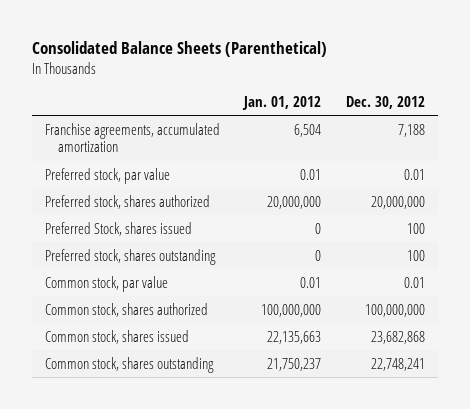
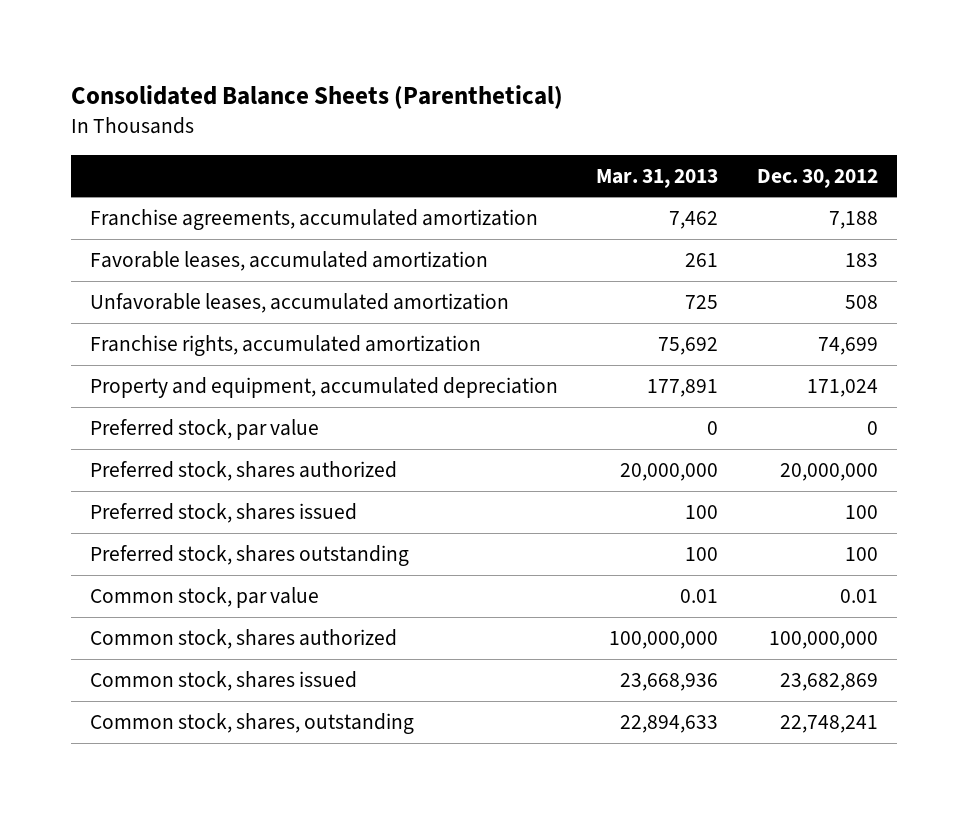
[242,95,322,110] Jan. 01, 2012 -> none
none -> [596,168,719,188] Mar. 31, 2013
none -> [89,250,488,271] Favorable leases, accumulated amortization
none -> [89,292,509,313] Unfavorable leases, accumulated amortization
none -> [89,334,481,356] Franchise rights, accumulated amortization
none -> [89,376,558,398] Property and equipment, accumulated depreciation
[404,168,426,180] 0.01 -> [866,420,878,435] 0
[44,221,192,236] Preferred Stock, shares issued -> [89,502,357,523] Preferred stock, shares issued
[371,330,426,344] 23,682,868 -> [779,672,878,691] 23,682,869
[44,356,214,373] Common stock, shares outstanding -> [89,712,414,734] Common stock, shares, outstanding

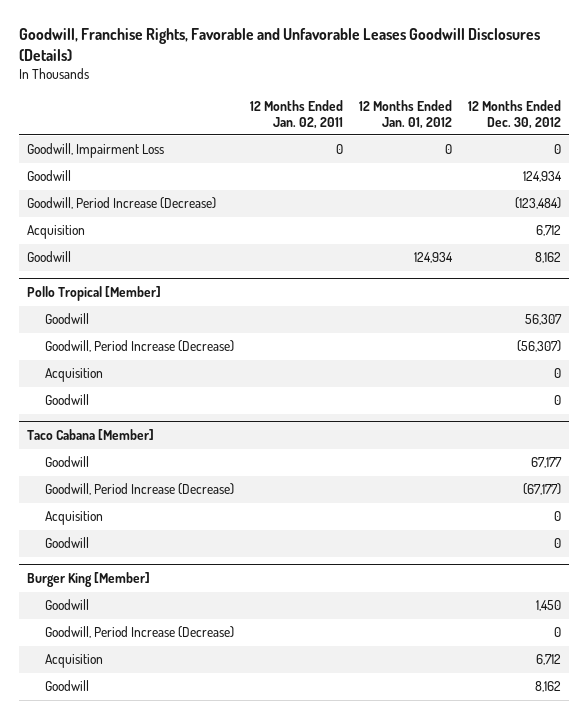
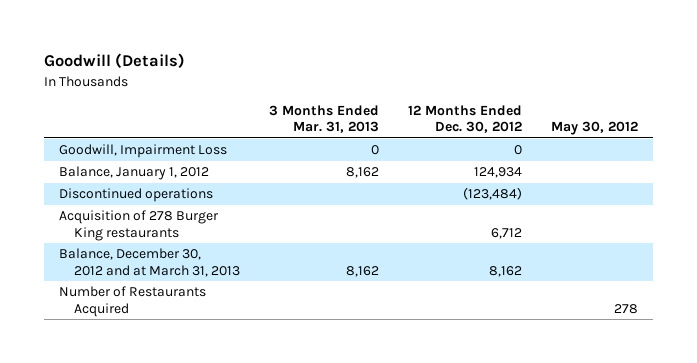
[18,27,540,61] Goodwill, Franchise Rights, Favorable and Unfavorable Leases Goodwill Disclosures (Details) -> [44,53,186,69] Goodwill (Details)
[249,99,343,129] 12 Months Ended Jan. 02, 2011 -> none
[358,99,452,129] 12 Months Ended Jan. 01, 2012 -> none
none -> [269,105,380,134] 3 Months Ended Mar. 31, 2013
none -> [551,121,639,136] May 30, 2012
[26,286,161,302] Pollo Tropical [Member] -> none
[44,313,89,325] Goodwill -> none
[44,340,234,353] Goodwill, Period Increase (Decrease) -> none
[44,368,103,383] Acquisition -> none
[44,394,89,406] Goodwill -> none
[26,429,154,441] Taco Cabana [Member] -> none
[44,456,89,468] Goodwill -> none
[44,483,234,496] Goodwill, Period Increase (Decrease) -> none
[44,511,103,526] Acquisition -> none
[44,537,89,549] Goodwill -> none
[26,572,150,588] Burger King [Member] -> none
[44,599,89,611] Goodwill -> none
[44,626,234,639] Goodwill, Period Increase (Decrease) -> none
[44,654,103,669] Acquisition -> none
[44,680,89,692] Goodwill -> none
[26,170,71,182] Goodwill -> [59,166,210,181] Balance, January 1, 2012
[26,197,216,210] Goodwill, Period Increase (Decrease) -> [59,188,214,203] Discontinued operations
[26,225,85,240] Acquisition -> [59,210,220,241] Acquisition of 278 Burger King restaurants
[26,251,71,263] Goodwill -> [59,248,241,277] Balance, December 30, 2012 and at March 31, 2013
none -> [59,286,207,317] Number of Restaurants Acquired

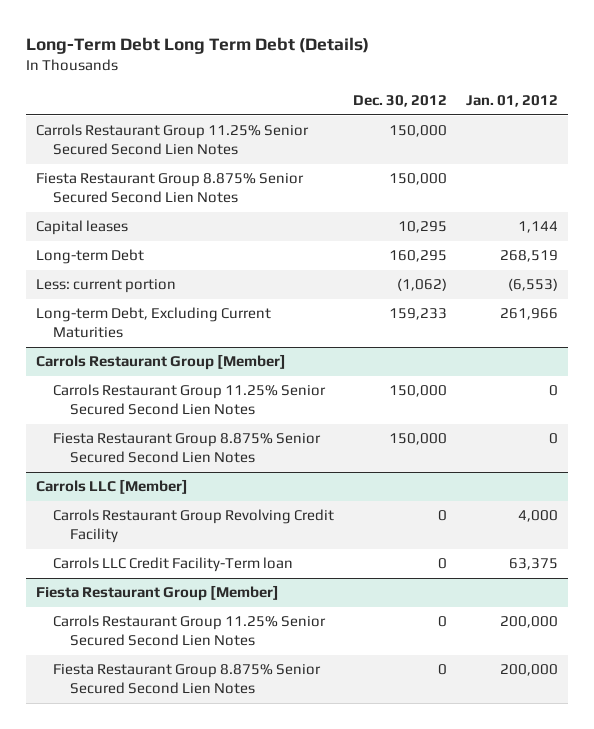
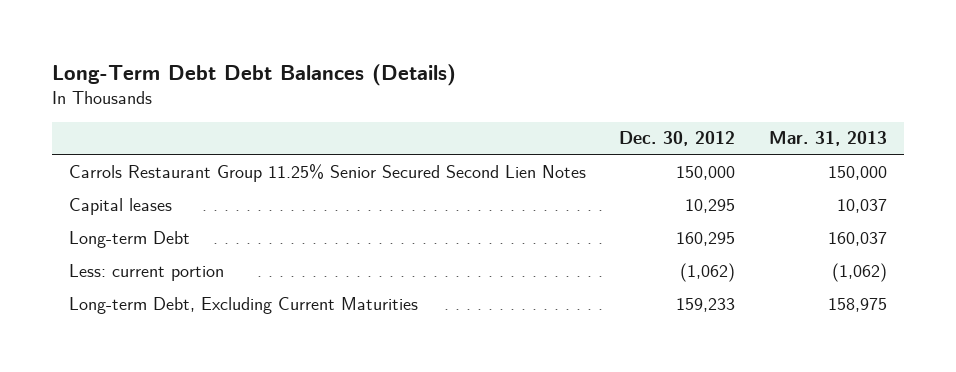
[26,36,370,54] Long-Term Debt Long Term Debt (Details) -> [51,63,456,86] Long-Term Debt Debt Balances (Details)
[466,94,559,107] Jan. 01, 2012 -> none
none -> [769,131,888,147] Mar. 31, 2013
[35,173,304,204] Fiesta Restaurant Group 8.875% Senior Secured Second Lien Notes -> none
[35,354,286,371] Carrols Restaurant Group [Member] -> none
[52,384,326,416] Carrols Restaurant Group 11.25% Senior Secured Second Lien Notes -> none
[52,433,321,464] Fiesta Restaurant Group 8.875% Senior Secured Second Lien Notes -> none
[35,479,188,495] Carrols LLC [Member] -> none
[52,509,334,544] Carrols Restaurant Group Revolving Credit Facility -> none
[52,557,293,573] Carrols LLC Credit Facility-Term loan -> none
[35,585,279,602] Fiesta Restaurant Group [Member] -> none
[52,615,326,647] Carrols Restaurant Group 11.25% Senior Secured Second Lien Notes -> none
[52,664,321,695] Fiesta Restaurant Group 8.875% Senior Secured Second Lien Notes -> none

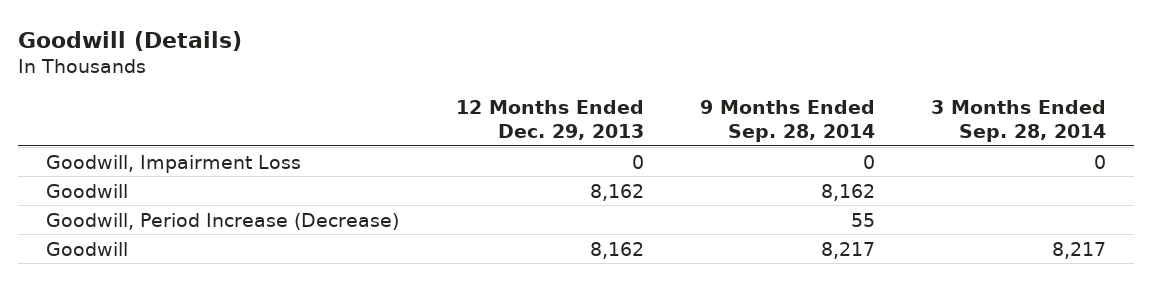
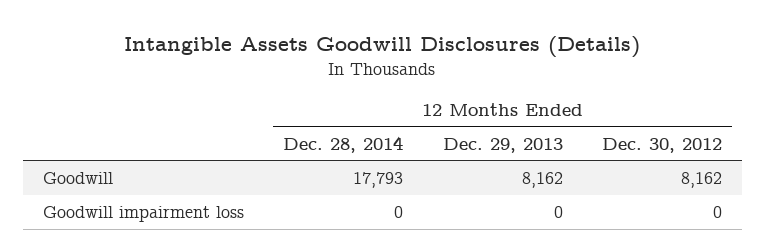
[18,30,243,51] Goodwill (Details) -> [124,35,641,58] Intangible Assets Goodwill Disclosures (Details)
[699,100,875,142] 9 Months Ended Sep. 28, 2014 -> none
[931,100,1107,142] 3 Months Ended Sep. 28, 2014 -> none
none -> [283,135,404,153] Dec. 28, 2014
none -> [602,137,723,153] Dec. 30, 2012
[46,154,302,173] Goodwill, Impairment Loss -> none
[46,212,400,230] Goodwill, Period Increase (Decrease) -> none
[46,241,129,256] Goodwill -> none
none -> [42,206,244,223] Goodwill impairment loss

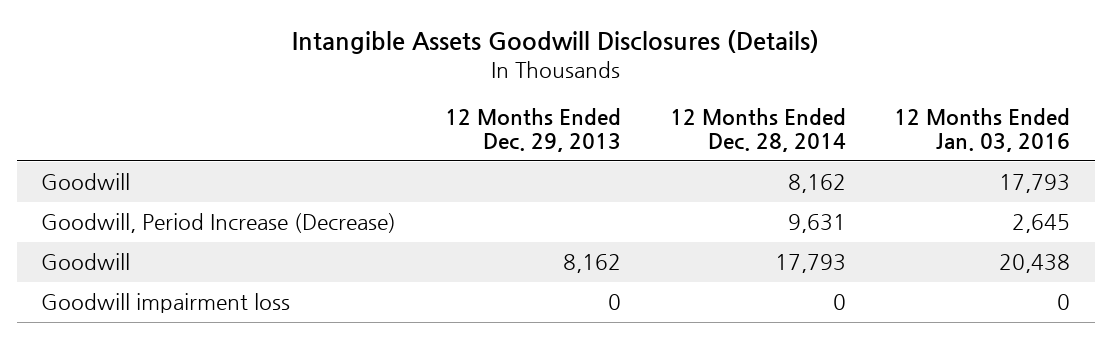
[602,137,723,153] Dec. 30, 2012 -> none
none -> [894,108,1071,153] 12 Months Ended Jan. 03, 2016
none -> [41,173,131,191] Goodwill
none -> [41,213,397,234] Goodwill, Period Increase (Decrease)

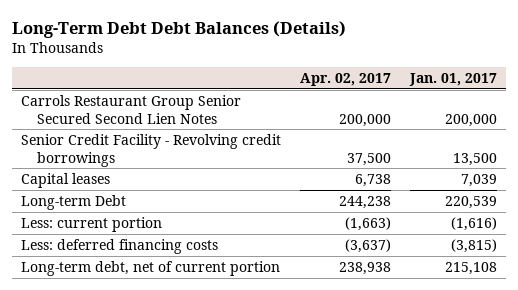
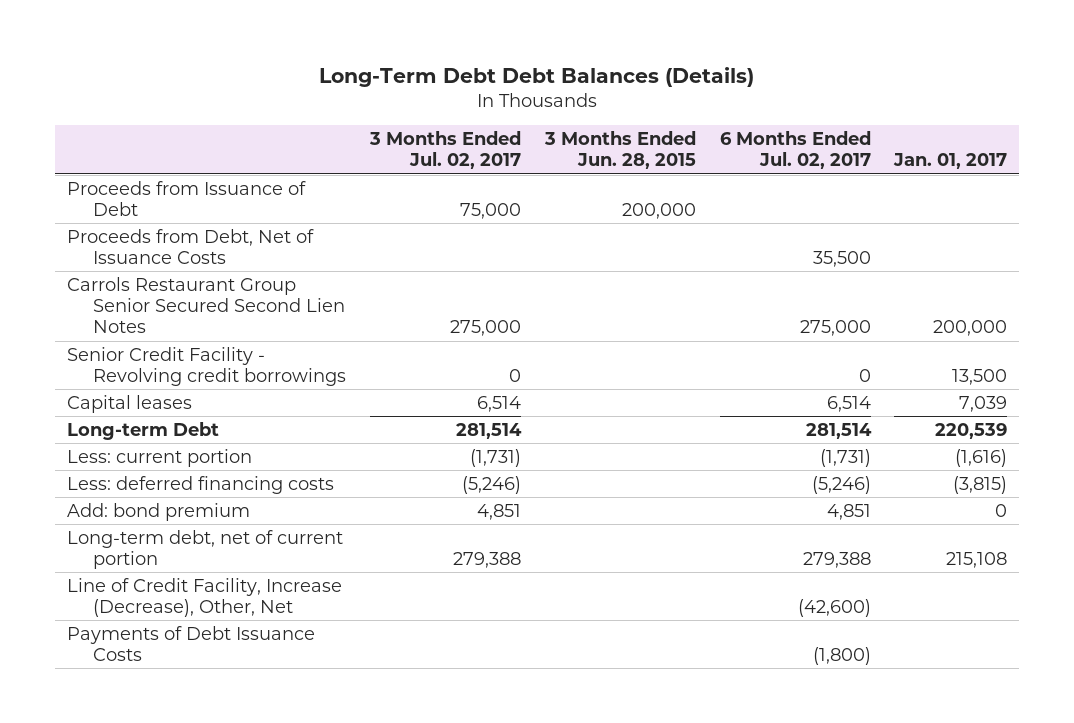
[299,73,391,87] Apr. 02, 2017 -> none
none -> [368,131,521,170] 3 Months Ended Jul. 02, 2017
none -> [543,131,696,170] 3 Months Ended Jun. 28, 2015
none -> [719,131,871,170] 6 Months Ended Jul. 02, 2017
none -> [67,180,307,217] Proceeds from Issuance of Debt
none -> [67,228,315,265] Proceeds from Debt, Net of Issuance Costs
none -> [67,502,251,521] Add: bond premium
none -> [67,577,343,618] Line of Credit Facility, Increase (Decrease), Other, Net
none -> [67,625,316,662] Payments of Debt Issuance Costs

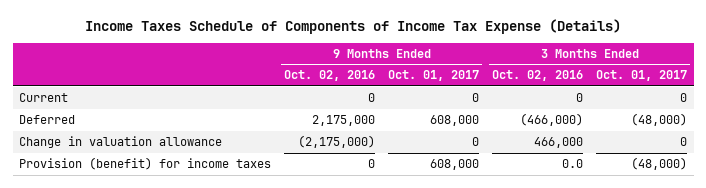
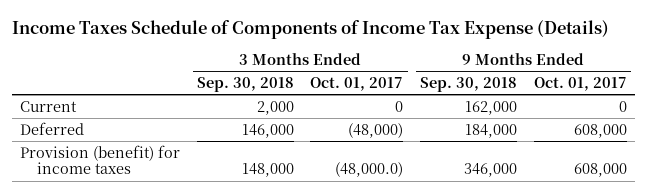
[284,70,376,82] Oct. 02, 2016 -> none
[492,70,584,82] Oct. 02, 2016 -> none
none -> [196,76,294,92] Sep. 30, 2018
none -> [419,76,517,92] Sep. 30, 2018
[19,136,223,149] Change in valuation allowance -> none
[631,157,688,171] (48,000) -> [335,162,404,178] (48,000.0)

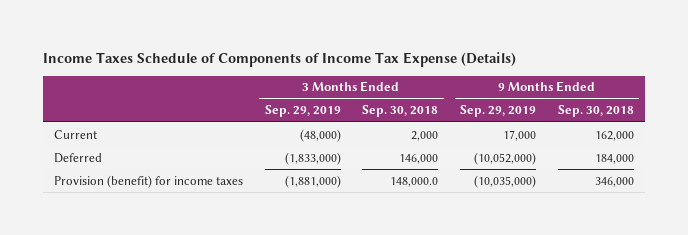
[310,76,404,91] Oct. 01, 2017 -> none
[533,76,627,91] Oct. 01, 2017 -> none
none -> [264,105,341,118] Sep. 29, 2019
none -> [460,105,537,118] Sep. 29, 2019
[241,163,294,178] 148,000 -> [390,176,439,187] 148,000.0

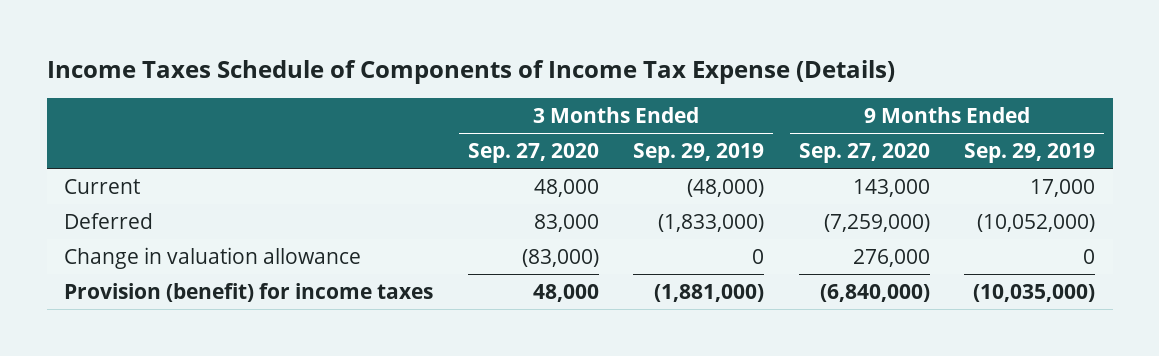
[362,105,439,118] Sep. 30, 2018 -> none
[557,105,634,118] Sep. 30, 2018 -> none
none -> [467,143,599,164] Sep. 27, 2020
none -> [798,143,930,164] Sep. 27, 2020
none -> [63,246,361,269] Change in valuation allowance

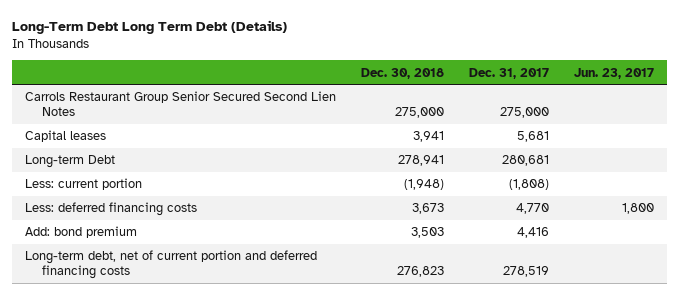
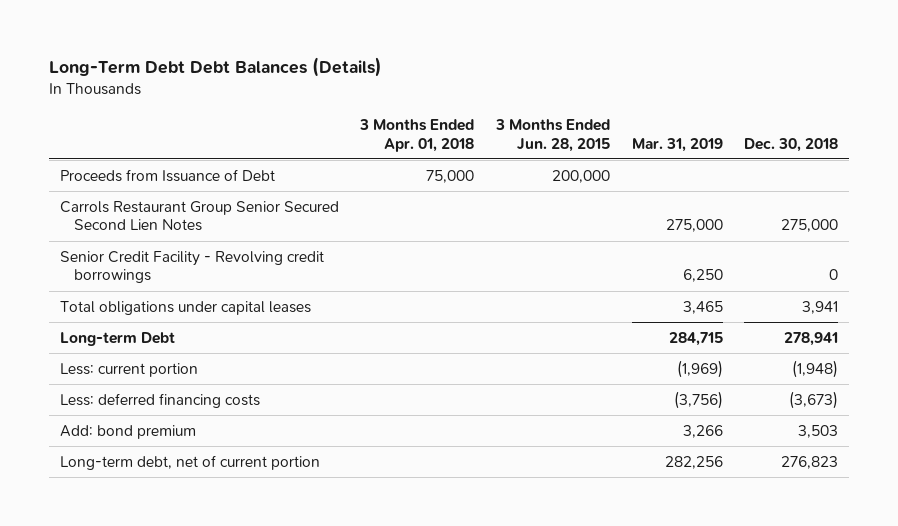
[12,20,288,35] Long-Term Debt Long Term Debt (Details) -> [49,56,383,77] Long-Term Debt Debt Balances (Details)
[468,67,549,79] Dec. 31, 2017 -> none
[573,67,654,79] Jun. 23, 2017 -> none
none -> [359,118,475,152] 3 Months Ended Apr. 01, 2018
none -> [495,118,611,152] 3 Months Ended Jun. 28, 2015
none -> [631,137,723,152] Mar. 31, 2019
none -> [59,168,275,182] Proceeds from Issuance of Debt
none -> [59,250,324,284] Senior Credit Facility - Revolving credit borrowings
[24,130,106,143] Capital leases -> [59,300,311,315] Total obligations under capital leases
[411,203,444,215] 3,673 -> [789,390,839,409] (3,673)
[24,250,317,280] Long-term debt, net of current portion and deferred financing costs -> [59,454,320,470] Long-term debt, net of current portion

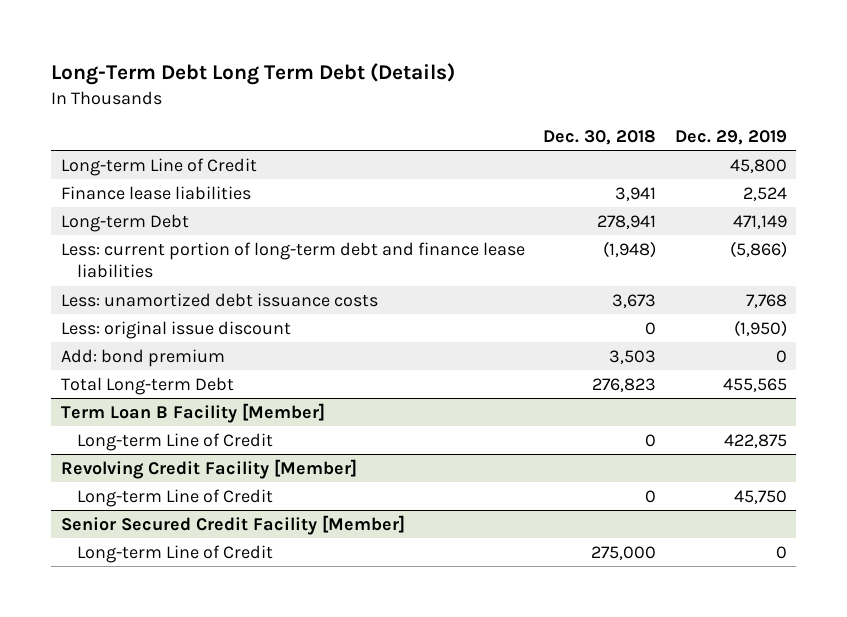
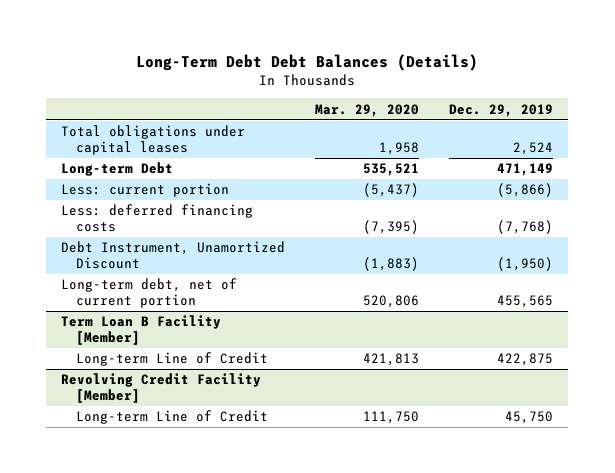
[51,63,456,86] Long-Term Debt Long Term Debt (Details) -> [136,54,479,72] Long-Term Debt Debt Balances (Details)
[543,129,657,145] Dec. 30, 2018 -> none
none -> [315,103,420,117] Mar. 29, 2020
[60,157,257,176] Long-term Line of Credit -> none
[60,185,251,200] Finance lease liabilities -> [61,125,246,155] Total obligations under capital leases
[60,348,225,367] Add: bond premium -> none
[60,241,525,278] Less: current portion of long-term debt and finance lease liabilities -> [61,183,230,198] Less: current portion
[60,292,378,307] Less: unamortized debt issuance costs -> [61,204,254,232] Less: deferred financing costs
[745,293,787,308] 7,768 -> [497,219,554,234] (7,768)
[60,320,291,339] Less: original issue discount -> [61,241,286,269] Debt Instrument, Unamortized Discount
[60,376,234,395] Total Long-term Debt -> [61,278,238,308] Long-term debt, net of current portion
[60,514,405,535] Senior Secured Credit Facility [Member] -> none
[77,544,274,563] Long-term Line of Credit -> none

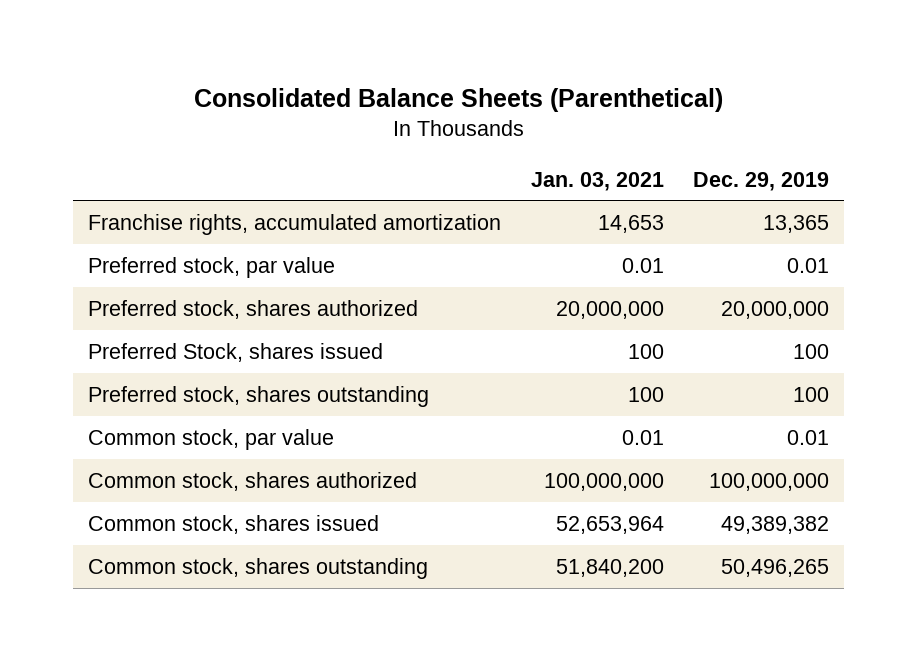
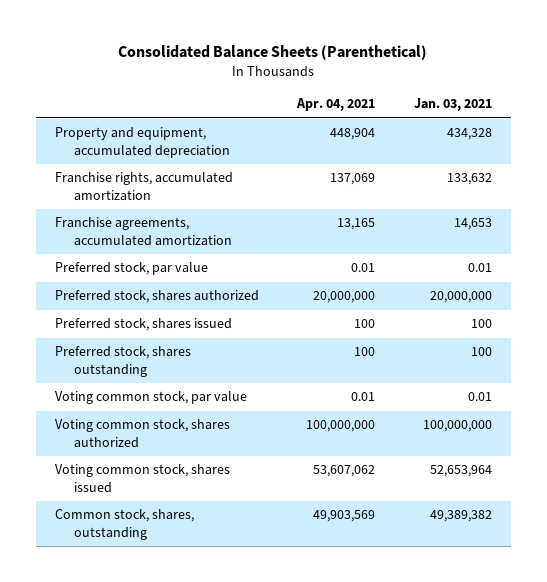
[692,171,829,191] Dec. 29, 2019 -> none
none -> [296,98,376,112] Apr. 04, 2021
none -> [54,127,231,158] Property and equipment, accumulated depreciation
[597,214,664,233] 14,653 -> [446,173,492,186] 133,632
none -> [54,217,233,246] Franchise agreements, accumulated amortization
[88,342,384,362] Preferred Stock, shares issued -> [54,318,232,332] Preferred stock, shares issued
[88,428,335,450] Common stock, par value -> [54,391,247,405] Voting common stock, par value
[88,471,418,491] Common stock, shares authorized -> [54,419,230,448] Voting common stock, shares authorized
[88,514,380,534] Common stock, shares issued -> [54,464,230,493] Voting common stock, shares issued
[88,557,429,579] Common stock, shares outstanding -> [54,509,194,540] Common stock, shares, outstanding
[555,558,664,577] 51,840,200 -> [429,510,492,523] 49,389,382

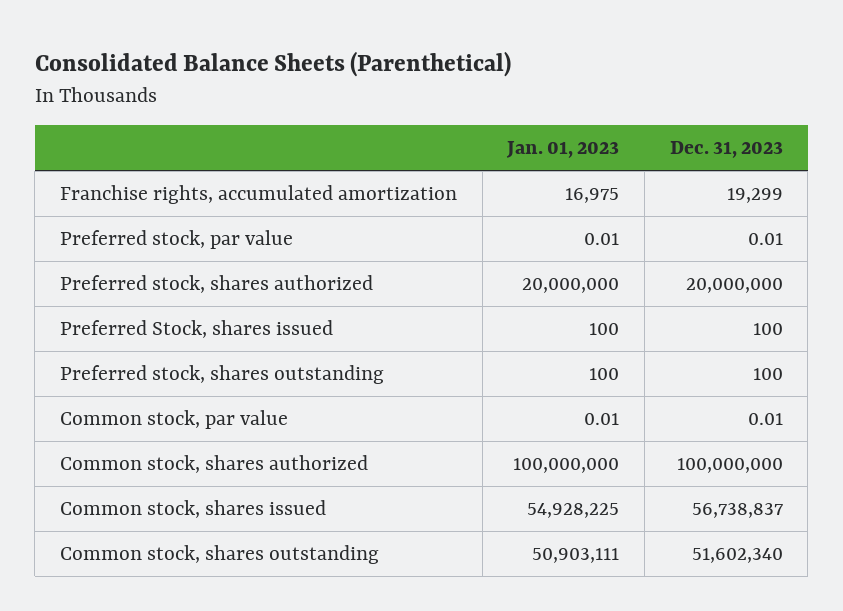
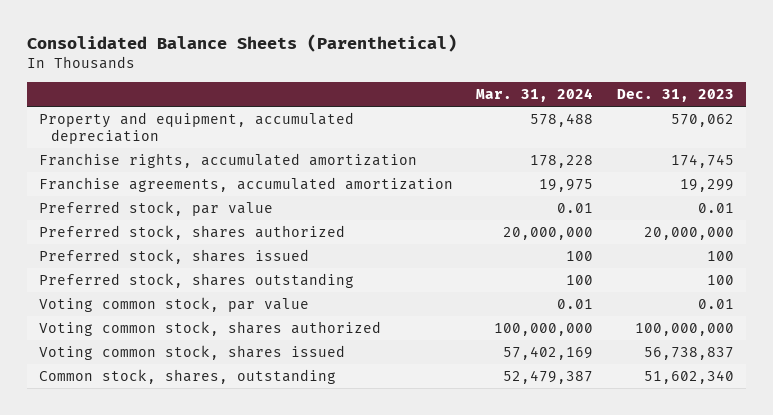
[506,140,620,158] Jan. 01, 2023 -> none
none -> [476,88,594,103] Mar. 31, 2024
none -> [38,111,354,144] Property and equipment, accumulated depreciation
[726,188,783,204] 19,299 -> [670,153,734,168] 174,745
none -> [38,176,453,192] Franchise agreements, accumulated amortization
[60,320,334,339] Preferred Stock, shares issued -> [38,248,309,264] Preferred stock, shares issued
[60,410,289,430] Common stock, par value -> [38,296,309,312] Voting common stock, par value
[60,455,369,474] Common stock, shares authorized -> [38,320,381,336] Voting common stock, shares authorized
[60,500,327,519] Common stock, shares issued -> [38,344,345,360] Voting common stock, shares issued
[60,545,380,565] Common stock, shares outstanding -> [38,368,336,384] Common stock, shares, outstanding

